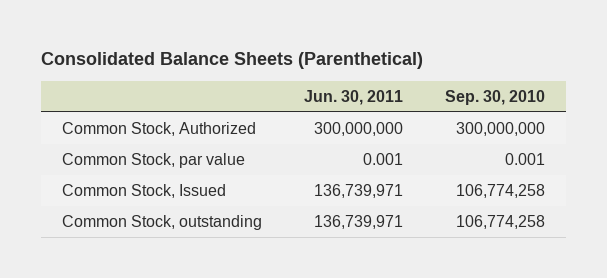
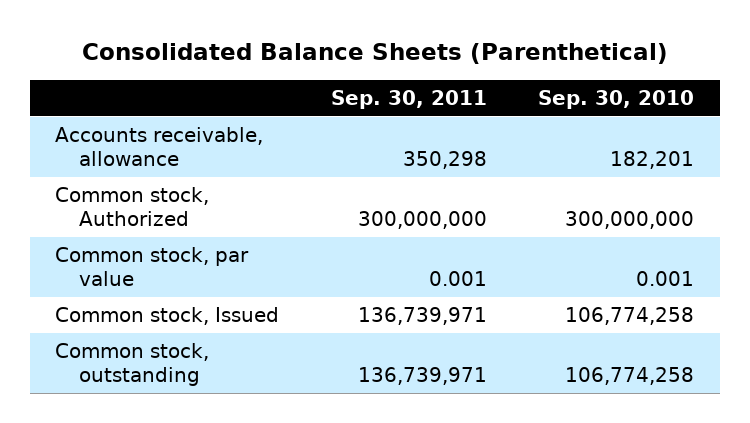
[303,90,403,106] Jun. 30, 2011 -> none
none -> [330,89,487,109] Sep. 30, 2011
none -> [55,127,264,166] Accounts receivable, allowance
[61,121,256,136] Common Stock, Authorized -> [55,187,210,226] Common stock, Authorized
[61,152,245,168] Common Stock, par value -> [55,247,250,286] Common stock, par value
[61,183,226,198] Common Stock, Issued -> [55,307,280,326] Common stock, Issued
[61,214,262,230] Common Stock, outstanding -> [55,343,210,386] Common stock, outstanding

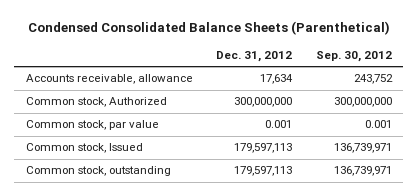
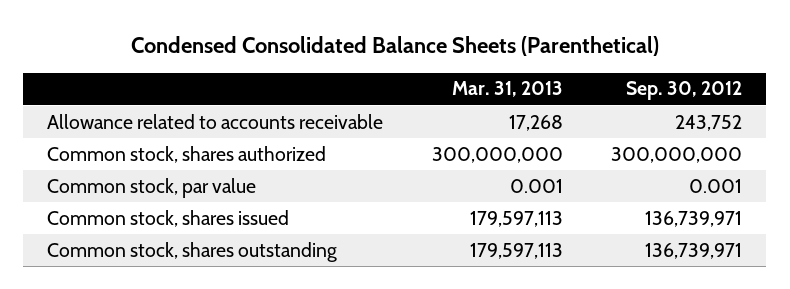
[216,50,293,62] Dec. 31, 2012 -> none
none -> [451,81,563,98] Mar. 31, 2013
[25,74,193,85] Accounts receivable, allowance -> [47,113,384,129] Allowance related to accounts receivable
[25,97,167,108] Common stock, Authorized -> [47,145,327,163] Common stock, shares authorized
[25,143,143,154] Common stock, Issued -> [47,209,290,227] Common stock, shares issued
[25,166,171,177] Common stock, outstanding -> [47,241,338,262] Common stock, shares outstanding

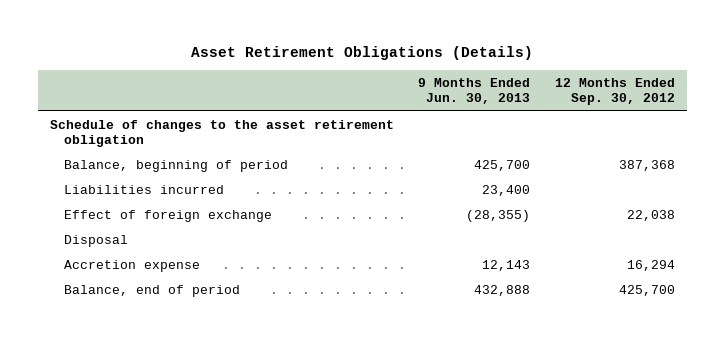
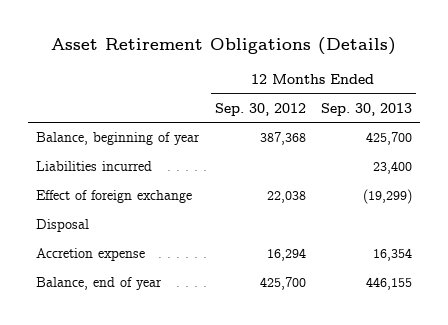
[418,77,531,105] 9 Months Ended Jun. 30, 2013 -> none
none -> [321,102,413,116] Sep. 30, 2013
[49,119,394,148] Schedule of changes to the asset retirement obligation -> none
[63,159,288,172] Balance, beginning of period -> [35,132,200,146] Balance, beginning of year
[63,284,240,297] Balance, end of period -> [35,277,162,291] Balance, end of year

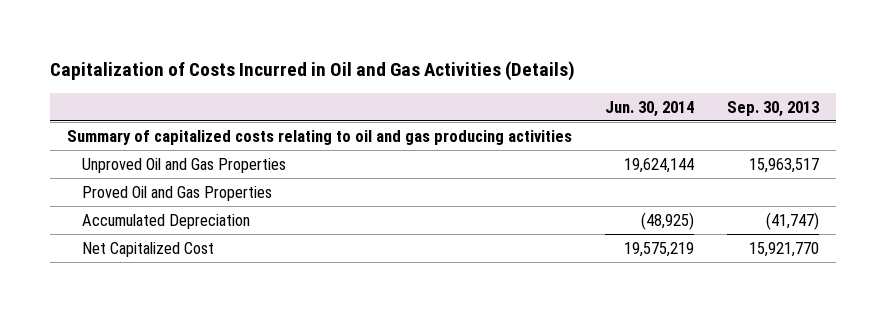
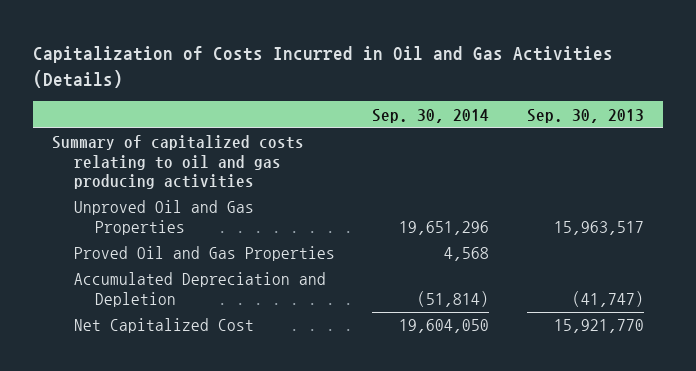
[605,100,695,117] Jun. 30, 2014 -> none
none -> [372,108,490,123] Sep. 30, 2014
[81,213,250,229] Accumulated Depreciation -> [73,272,326,307] Accumulated Depreciation and Depletion

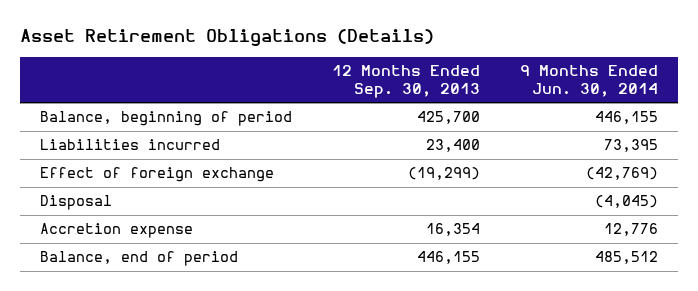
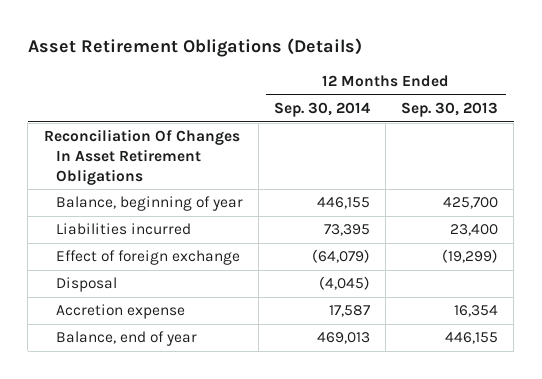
[519,65,658,97] 9 Months Ended Jun. 30, 2014 -> none
none -> [273,102,370,118] Sep. 30, 2014
none -> [43,129,240,185] Reconciliation Of Changes In Asset Retirement Obligations
[40,111,293,127] Balance, beginning of period -> [55,196,243,212] Balance, beginning of year
[40,251,239,267] Balance, end of period -> [55,331,197,347] Balance, end of year

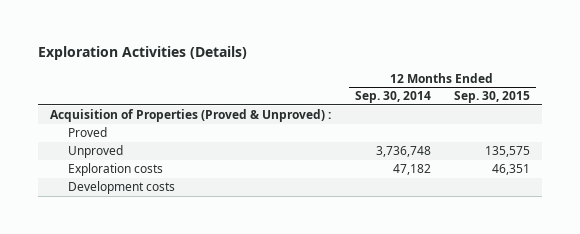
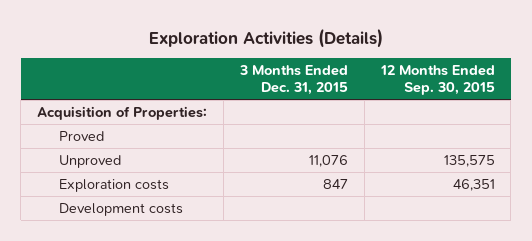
[354,91,431,104] Sep. 30, 2014 -> none
none -> [238,64,348,96] 3 Months Ended Dec. 31, 2015
[50,109,332,123] Acquisition of Properties (Proved & Unproved) : -> [37,105,208,120] Acquisition of Properties:

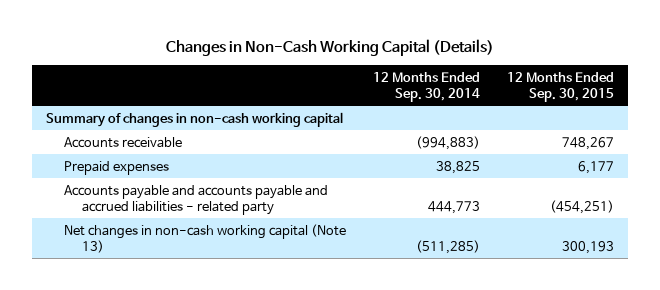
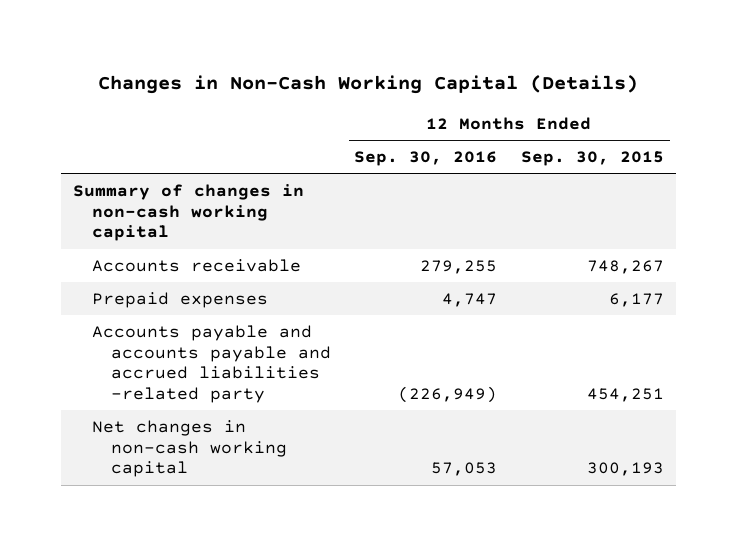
[372,71,480,102] 12 Months Ended Sep. 30, 2014 -> none
none -> [354,151,498,167] Sep. 30, 2016
[63,184,328,215] Accounts payable and accounts payable and accrued liabilities - related party -> [91,324,332,403] Accounts payable and accounts payable and accrued liabilities -related party
[550,199,615,214] (454,251) -> [586,387,664,402] 454,251
[63,223,346,253] Net changes in non-cash working capital (Note 13) -> [91,419,288,478] Net changes in non-cash working capital

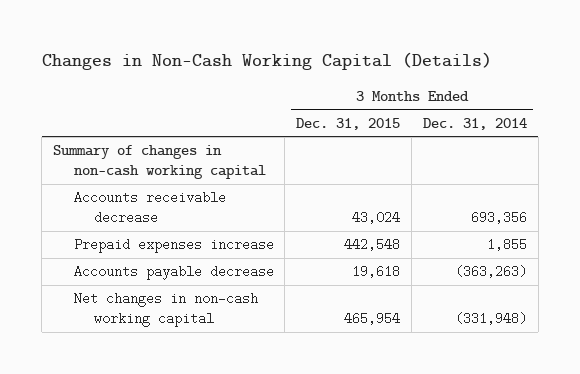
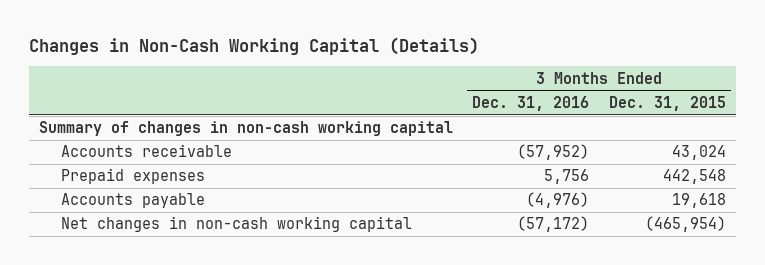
[422,117,527,130] Dec. 31, 2014 -> none
none -> [472,96,590,112] Dec. 31, 2016
[73,191,226,224] Accounts receivable decrease -> [60,144,232,158] Accounts receivable
[73,238,274,254] Prepaid expenses increase -> [60,168,205,185] Prepaid expenses
[73,265,274,281] Accounts payable decrease -> [60,193,205,209] Accounts payable
[344,311,401,325] 465,954 -> [645,216,727,233] (465,954)

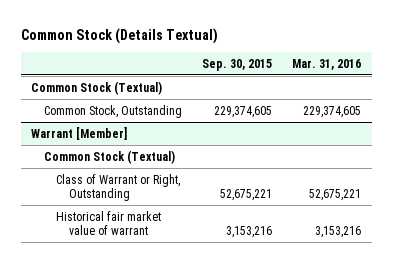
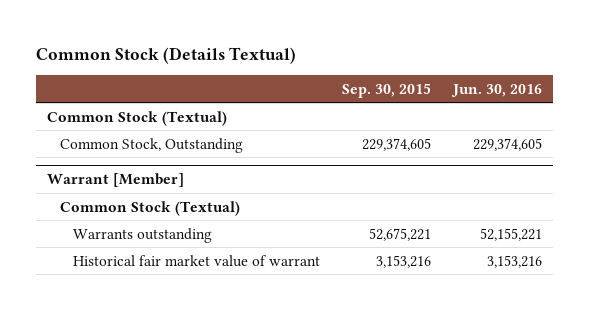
[292,58,362,70] Mar. 31, 2016 -> none
none -> [450,83,542,97] Jun. 30, 2016
[56,173,181,201] Class of Warrant or Right, Outstanding -> [72,227,212,243] Warrants outstanding

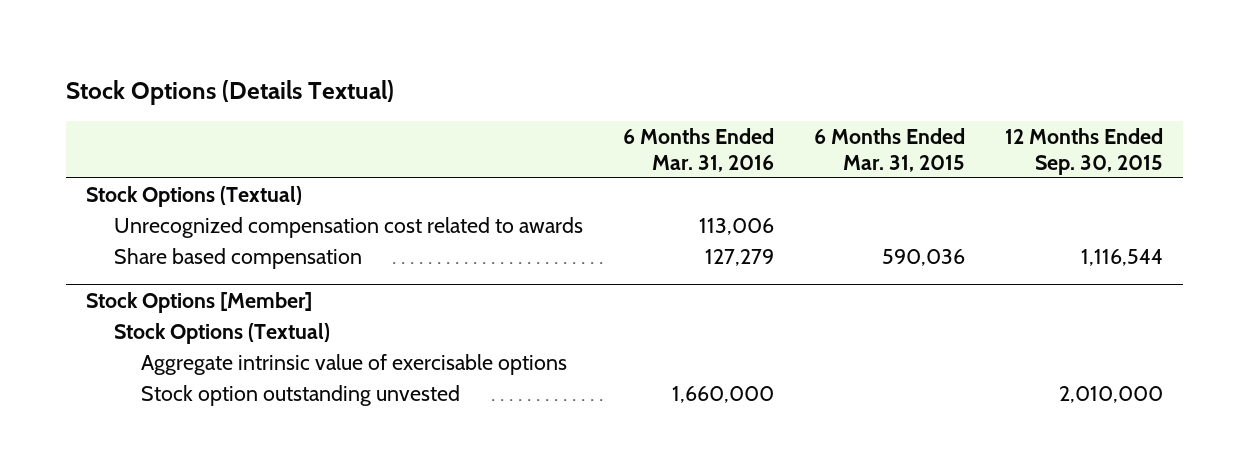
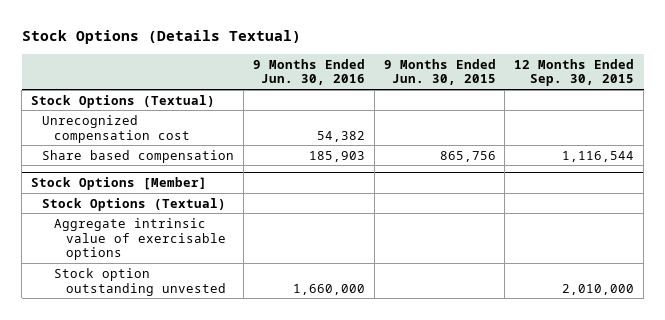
[622,127,774,172] 6 Months Ended Mar. 31, 2016 -> none
[813,127,965,172] 6 Months Ended Mar. 31, 2015 -> none
none -> [253,58,366,86] 9 Months Ended Jun. 30, 2016
none -> [383,58,496,86] 9 Months Ended Jun. 30, 2015
[113,217,583,239] Unrecognized compensation cost related to awards -> [42,114,191,143] Unrecognized compensation cost

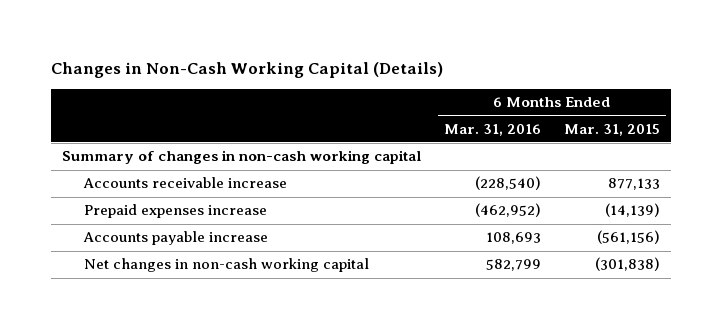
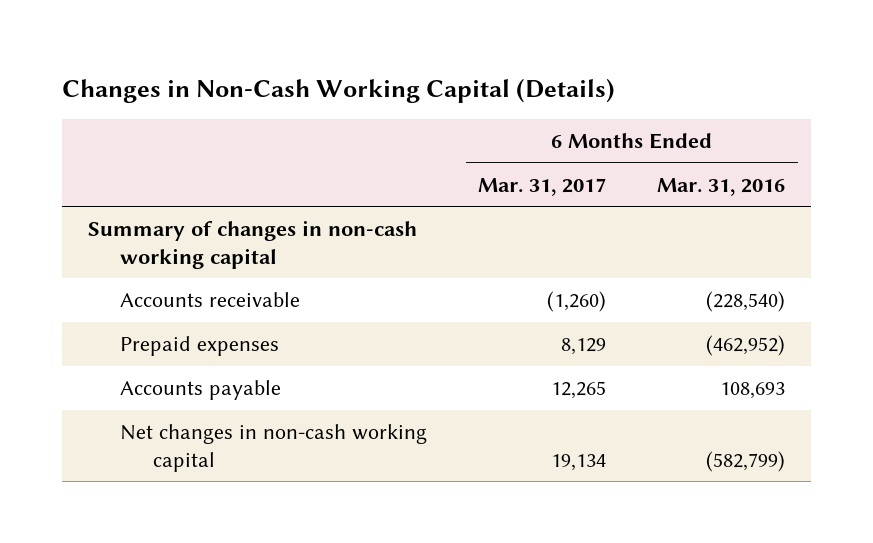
[564,123,661,136] Mar. 31, 2015 -> none
none -> [478,177,607,196] Mar. 31, 2017
[82,177,287,189] Accounts receivable increase -> [120,292,301,308] Accounts receivable
[83,204,267,219] Prepaid expenses increase -> [120,336,280,357] Prepaid expenses
[82,231,268,246] Accounts payable increase -> [120,380,282,401] Accounts payable
[486,259,542,272] 582,799 -> [706,450,786,472] (582,799)

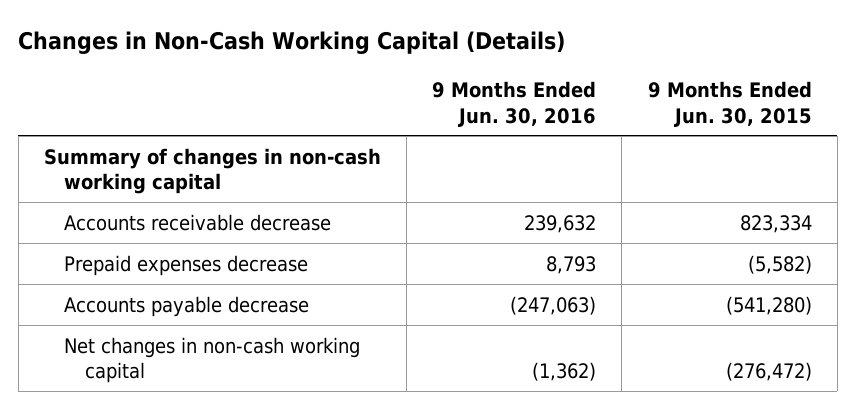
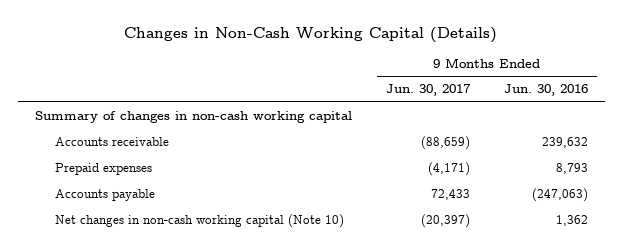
[647,81,812,127] 9 Months Ended Jun. 30, 2015 -> none
none -> [385,84,471,97] Jun. 30, 2017
[64,213,332,231] Accounts receivable decrease -> [54,137,169,147] Accounts receivable
[64,254,309,276] Prepaid expenses decrease -> [54,163,152,176] Prepaid expenses
[64,295,310,317] Accounts payable decrease -> [54,189,155,202] Accounts payable
[64,336,361,383] Net changes in non-cash working capital -> [54,214,344,229] Net changes in non-cash working capital (Note 10)
[532,361,597,381] (1,362) -> [556,215,589,227] 1,362

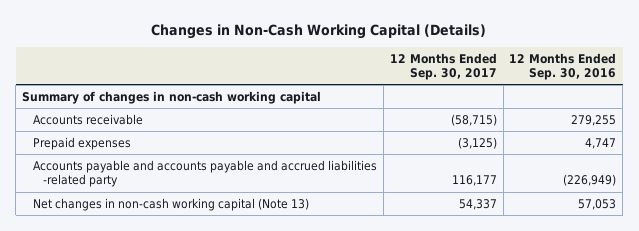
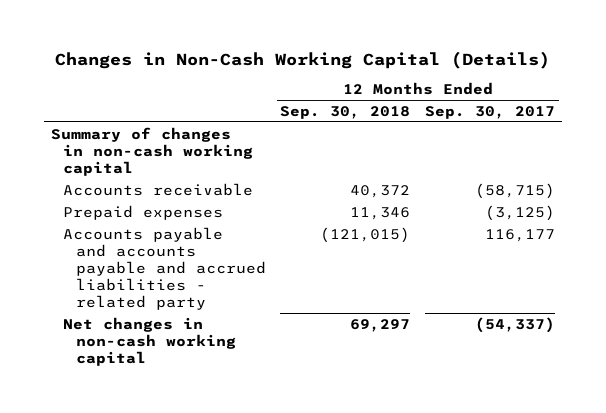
[509,52,617,81] 12 Months Ended Sep. 30, 2016 -> none
none -> [280,105,411,119] Sep. 30, 2018
[32,160,377,188] Accounts payable and accounts payable and accrued liabilities -related party -> [63,226,266,310] Accounts payable and accounts payable and accrued liabilities - related party
[32,198,309,212] Net changes in non-cash working capital (Note 13) -> [63,316,236,366] Net changes in non-cash working capital
[458,199,497,211] 54,337 -> [475,316,556,333] (54,337)

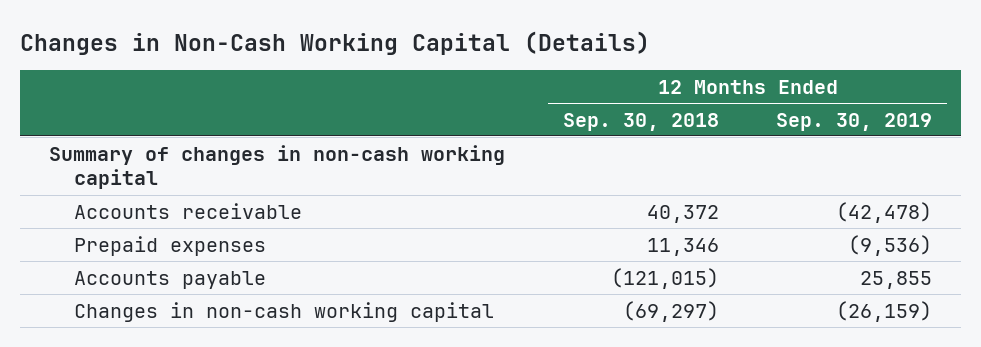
[425,105,556,119] Sep. 30, 2017 -> none
none -> [776,112,933,131] Sep. 30, 2019
[63,226,266,310] Accounts payable and accounts payable and accrued liabilities - related party -> [74,270,267,289] Accounts payable
[63,316,236,366] Net changes in non-cash working capital -> [74,301,495,322] Changes in non-cash working capital
[350,318,411,332] 69,297 -> [622,300,719,322] (69,297)

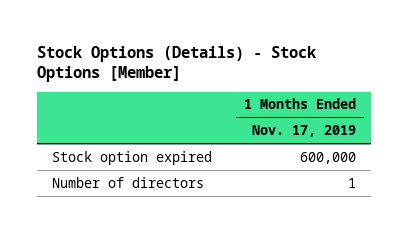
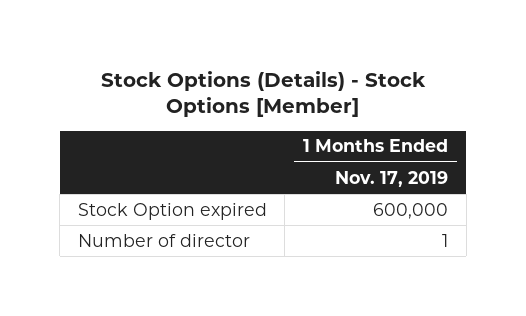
[52,150,213,165] Stock option expired -> [77,202,267,220] Stock Option expired
[52,176,205,188] Number of directors -> [77,233,250,247] Number of director

